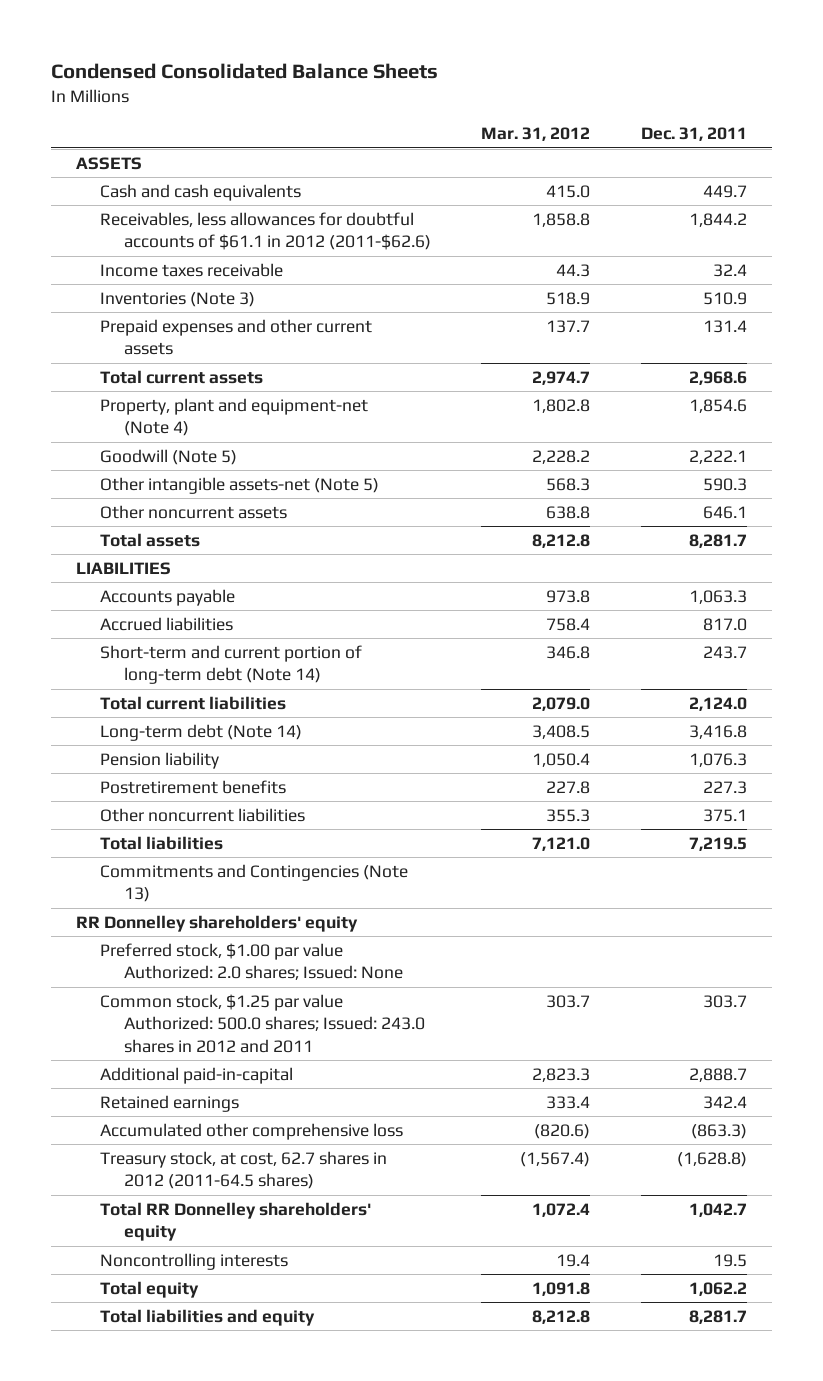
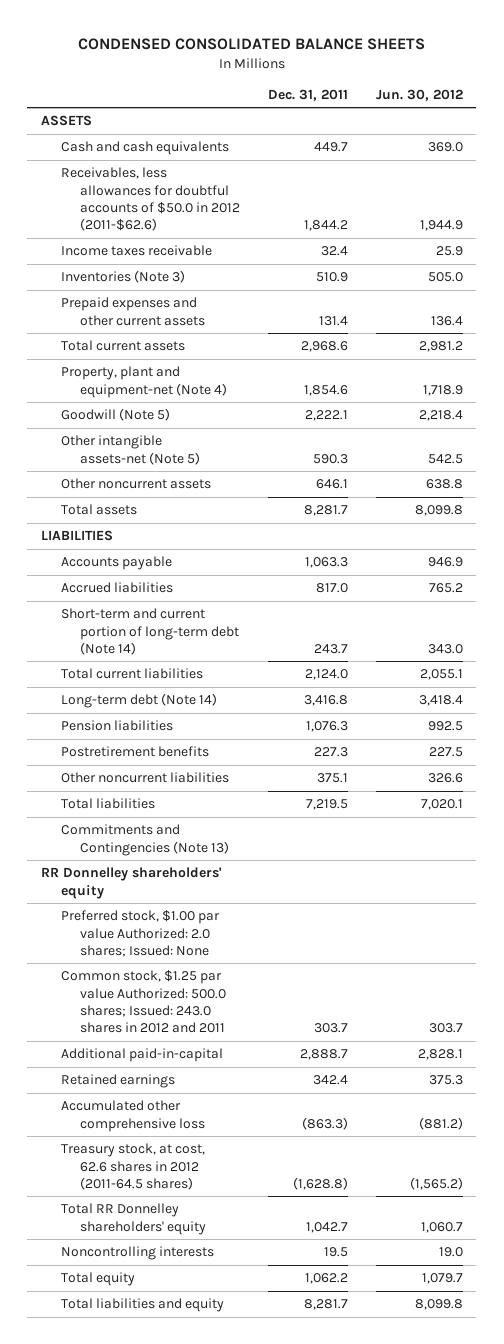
[50,63,438,80] Condensed Consolidated Balance Sheets -> [77,37,425,50] CONDENSED CONSOLIDATED BALANCE SHEETS
[481,127,591,142] Mar. 31, 2012 -> none
none -> [375,89,463,102] Jun. 30, 2012
[100,211,432,251] Receivables, less allowances for doubtful accounts of $61.1 in 2012 (2011-$62.6) -> [60,167,241,232] Receivables, less allowances for doubtful accounts of $50.0 in 2012 (2011-$62.6)
[100,751,220,769] Pension liability -> [60,720,173,732] Pension liabilities
[100,1150,388,1190] Treasury stock, at cost, 62.7 shares in 2012 (2011-64.5 shares) -> [60,1143,205,1191] Treasury stock, at cost, 62.6 shares in 2012 (2011-64.5 shares)

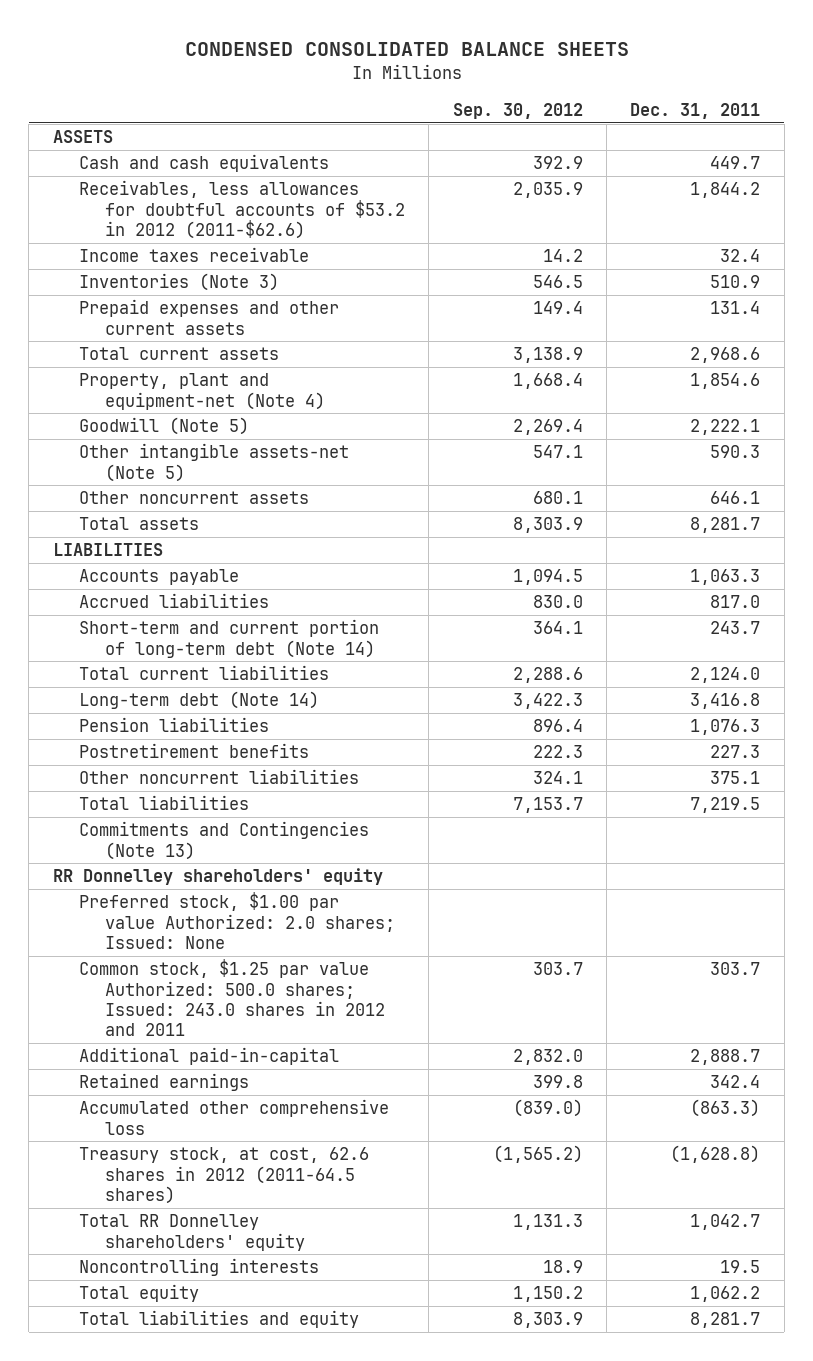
[375,89,463,102] Jun. 30, 2012 -> none
none -> [452,102,583,119] Sep. 30, 2012
[60,167,241,232] Receivables, less allowances for doubtful accounts of $50.0 in 2012 (2011-$62.6) -> [78,180,405,239] Receivables, less allowances for doubtful accounts of $53.2 in 2012 (2011-$62.6)

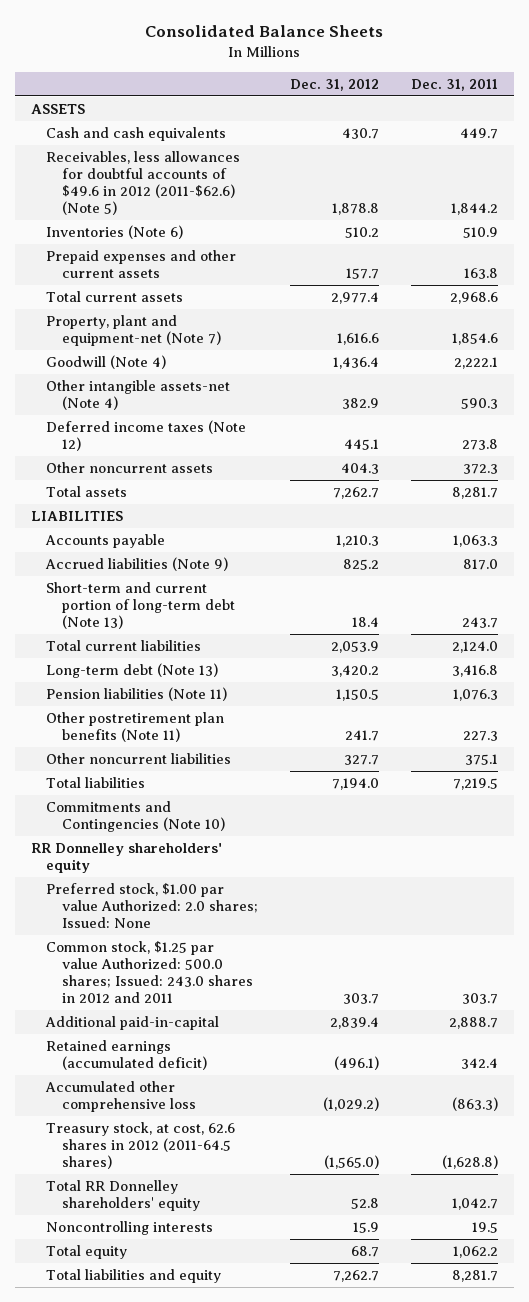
[184,41,629,56] CONDENSED CONSOLIDATED BALANCE SHEETS -> [145,25,384,38] Consolidated Balance Sheets
[452,102,583,119] Sep. 30, 2012 -> none
none -> [289,78,379,91] Dec. 31, 2012
[78,247,309,263] Income taxes receivable -> none
[78,180,405,239] Receivables, less allowances for doubtful accounts of $53.2 in 2012 (2011-$62.6) -> [46,150,241,216] Receivables, less allowances for doubtful accounts of $49.6 in 2012 (2011-$62.6) (Note 5)
[78,273,279,292] Inventories (Note 3) -> [46,224,184,239] Inventories (Note 6)
[710,301,761,315] 131.4 -> [463,268,498,280] 163.8
[78,373,325,410] Property, plant and equipment-net (Note 4) -> [46,314,221,347] Property, plant and equipment-net (Note 7)
[78,417,249,436] Goodwill (Note 5) -> [46,354,167,369] Goodwill (Note 4)
[78,443,349,482] Other intangible assets-net (Note 5) -> [46,379,231,411] Other intangible assets-net (Note 4)
none -> [46,419,247,452] Deferred income taxes (Note 12)
[710,491,761,505] 646.1 -> [462,463,498,474] 372.3
[78,593,269,609] Accrued liabilities -> [45,556,229,571] Accrued liabilities (Note 9)
[78,619,379,658] Short-term and current portion of long-term debt (Note 14) -> [46,581,235,630] Short-term and current portion of long-term debt (Note 13)
[78,691,319,710] Long-term debt (Note 14) -> [46,662,219,678] Long-term debt (Note 13)
[78,717,269,733] Pension liabilities -> [46,686,228,701] Pension liabilities (Note 11)
[78,743,309,759] Postretirement benefits -> [46,711,225,743] Other postretirement plan benefits (Note 11)
[78,821,369,860] Commitments and Contingencies (Note 13) -> [46,800,225,833] Commitments and Contingencies (Note 10)
[78,1073,249,1092] Retained earnings -> [46,1039,207,1071] Retained earnings (accumulated deficit)

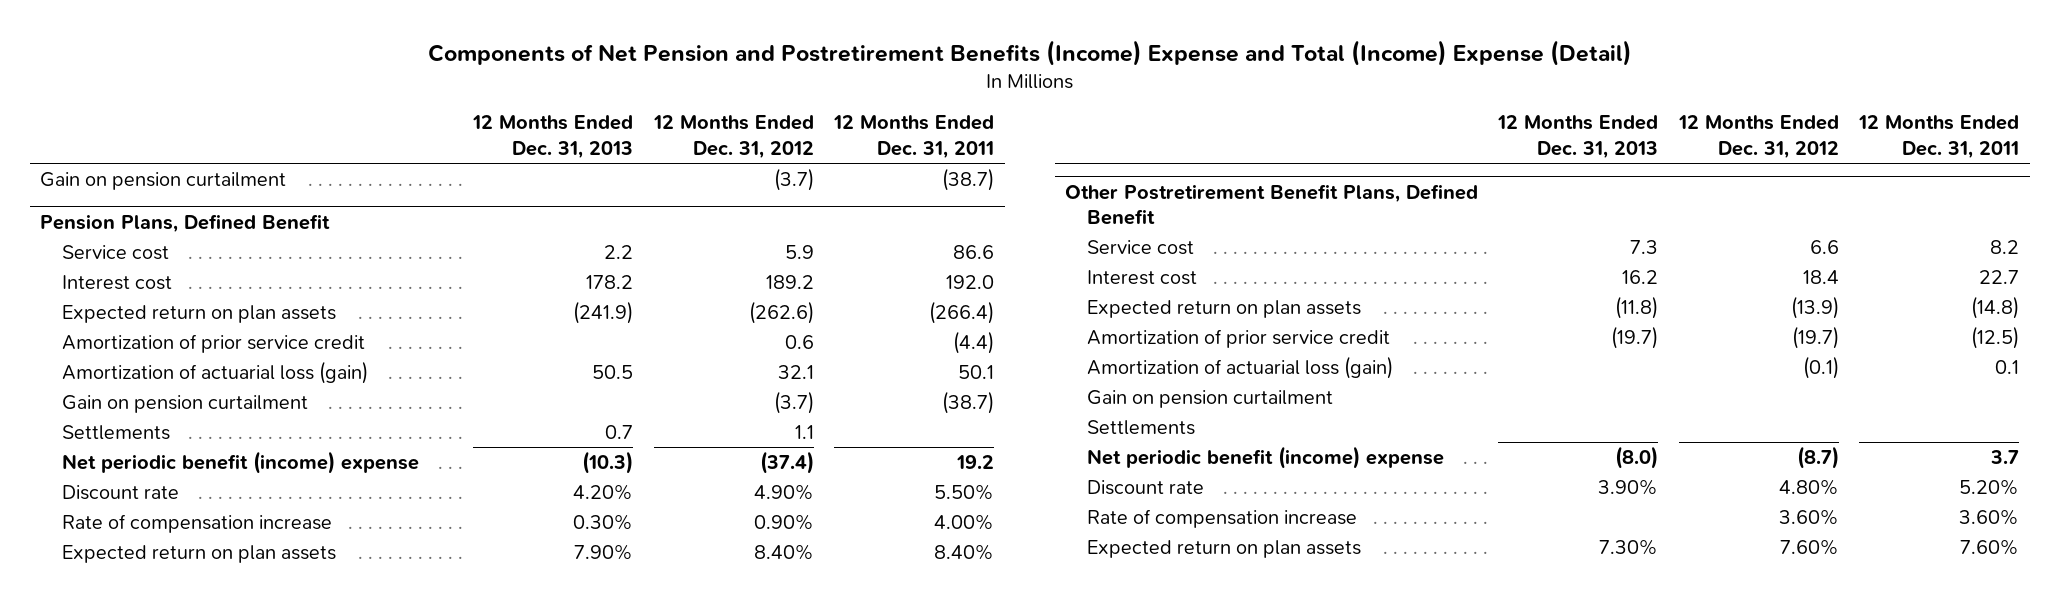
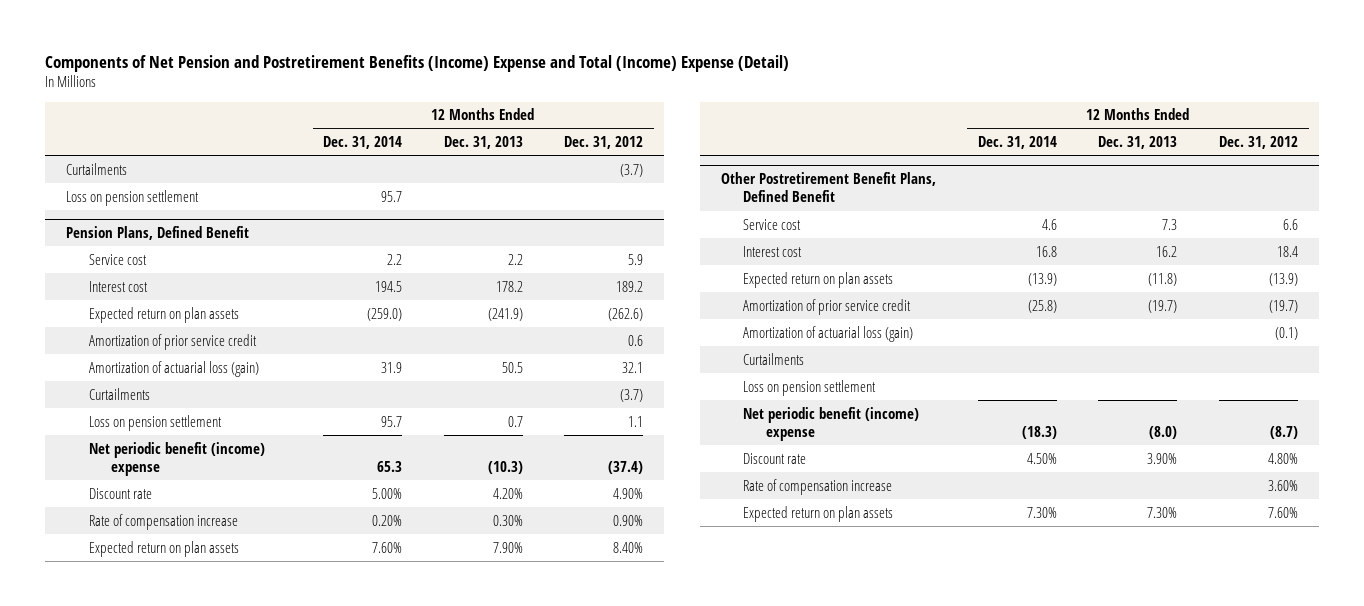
[833,115,995,159] 12 Months Ended Dec. 31, 2011 -> none
none -> [322,136,402,150] Dec. 31, 2014
[39,171,286,190] Gain on pension curtailment -> [66,162,128,175] Curtailments
none -> [66,189,200,206] Loss on pension settlement
[61,394,308,413] Gain on pension curtailment -> [88,387,150,400] Curtailments
[61,424,170,440] Settlements -> [88,414,222,431] Loss on pension settlement
[1086,389,1333,408] Gain on pension curtailment -> [743,352,805,365] Curtailments
[1086,419,1195,435] Settlements -> [743,379,877,396] Loss on pension settlement

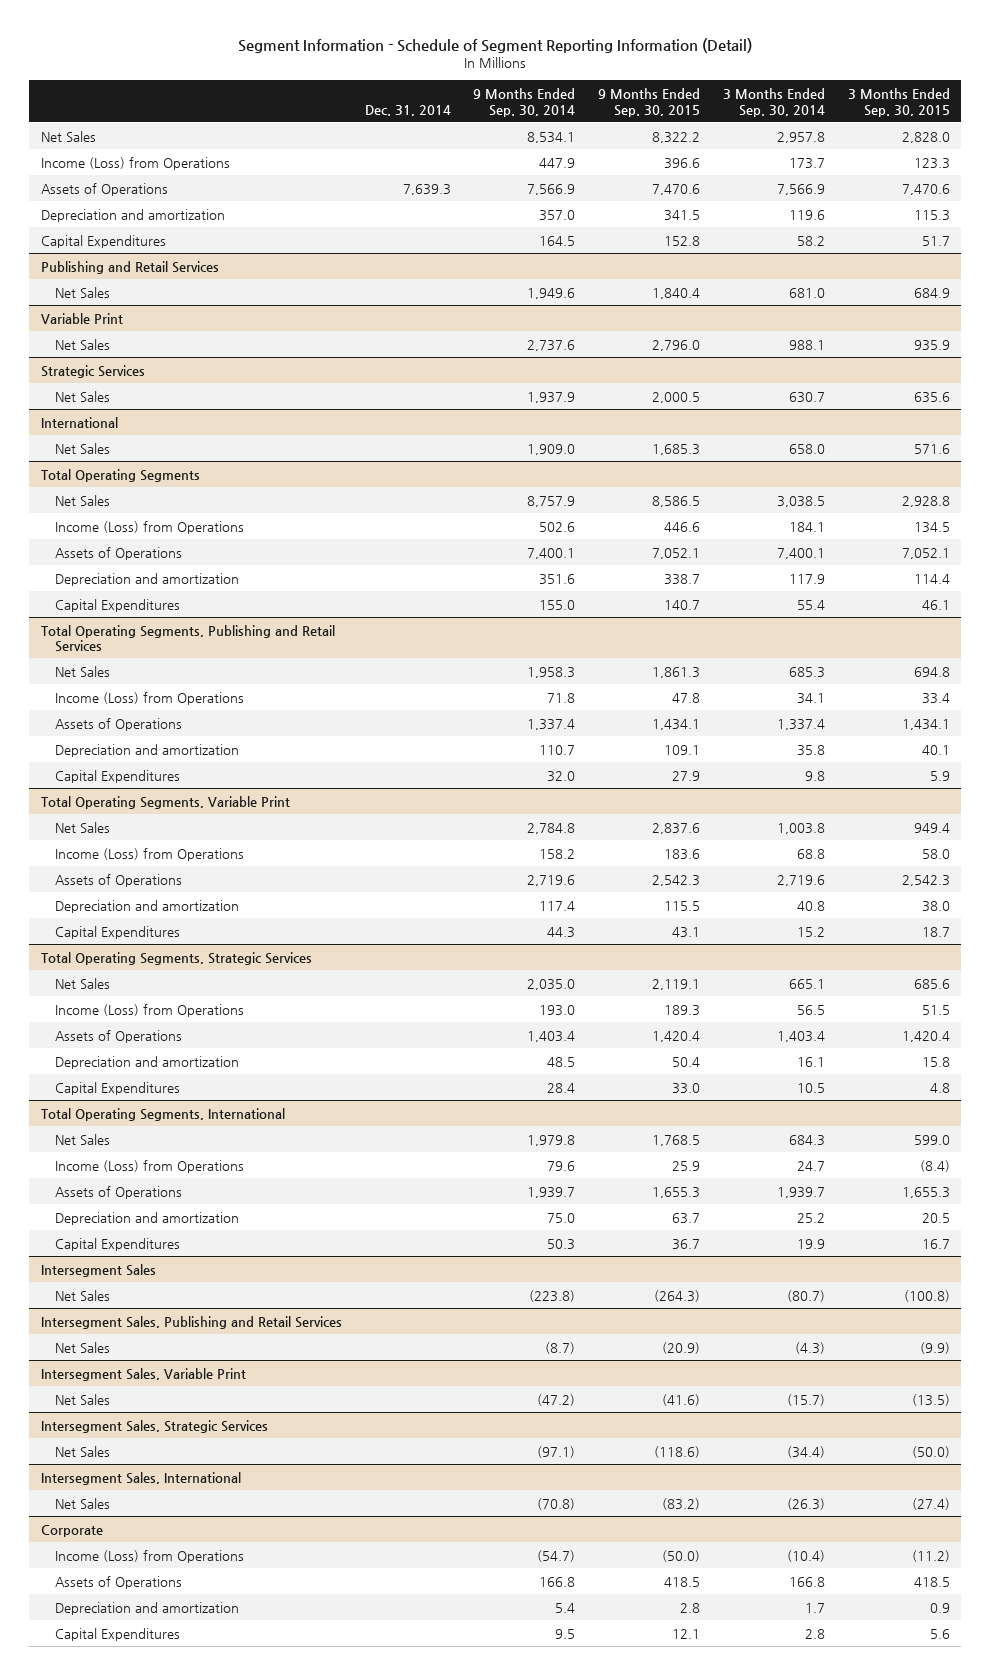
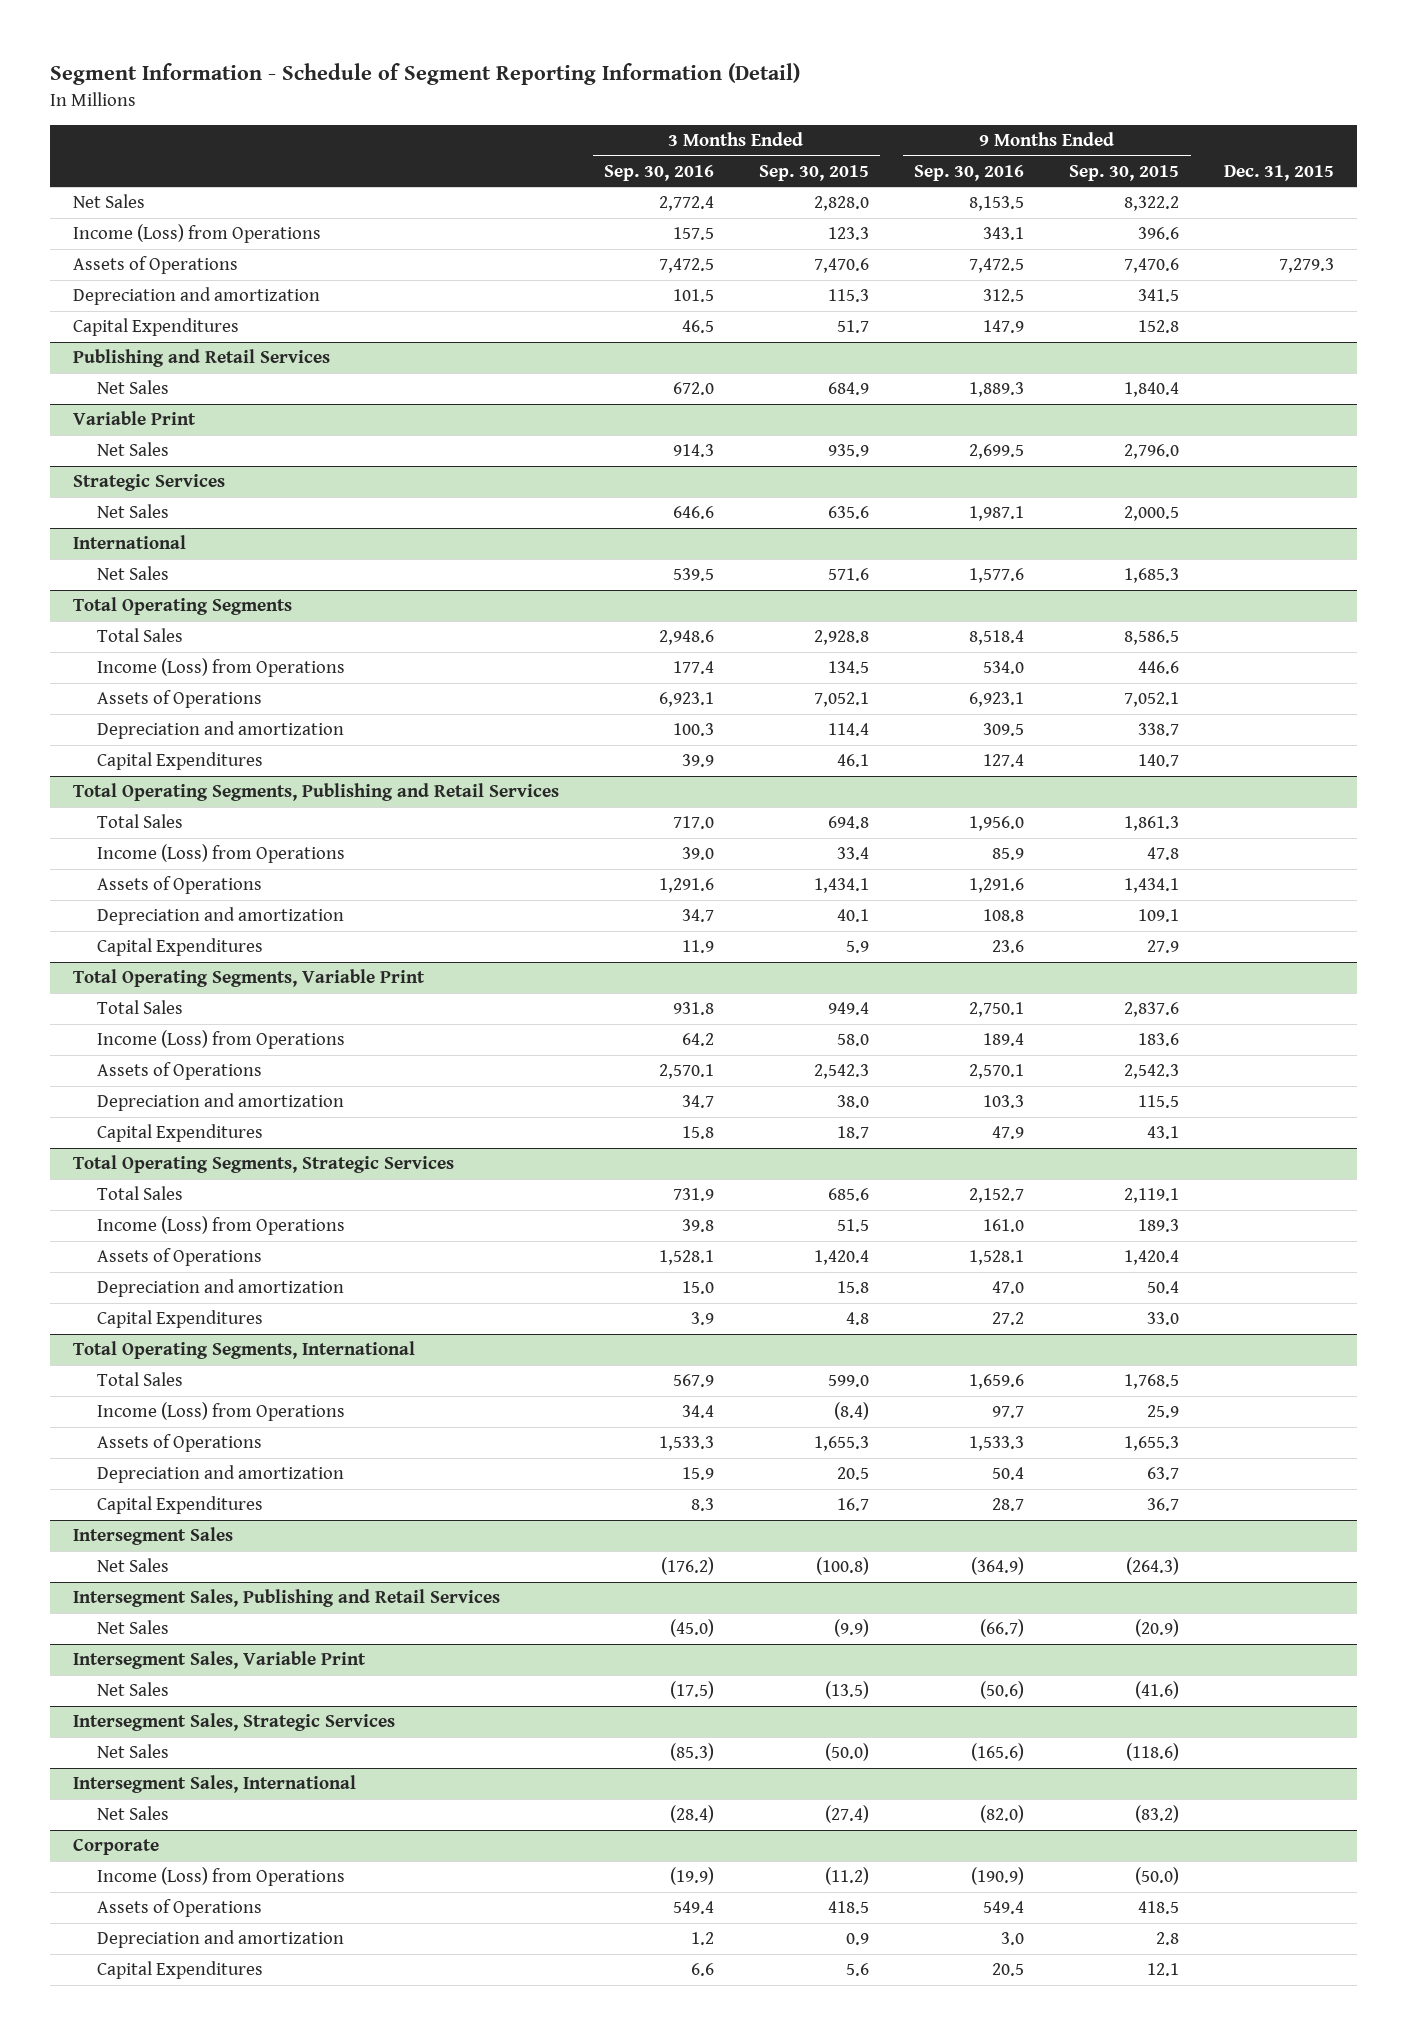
[364,104,451,116] Dec. 31, 2014 -> none
[473,88,576,117] 9 Months Ended Sep. 30, 2014 -> none
[722,88,825,117] 3 Months Ended Sep. 30, 2014 -> none
none -> [603,165,714,182] Sep. 30, 2016
none -> [914,165,1025,182] Sep. 30, 2016
none -> [1224,165,1335,182] Dec. 31, 2015
[55,494,111,506] Net Sales -> [97,628,184,643] Total Sales
[55,665,111,677] Net Sales -> [97,814,184,829] Total Sales
[55,821,111,833] Net Sales -> [97,1000,184,1015] Total Sales
[55,977,111,989] Net Sales -> [97,1186,184,1201] Total Sales
[55,1133,111,1145] Net Sales -> [97,1372,184,1387] Total Sales

